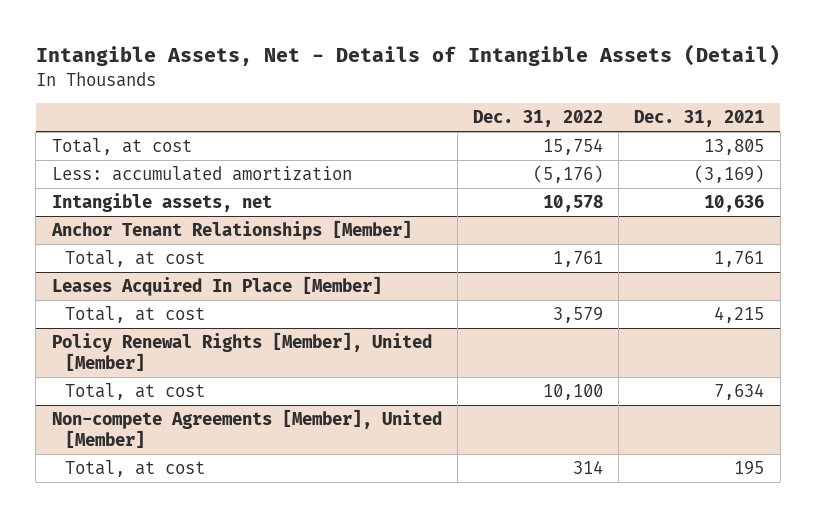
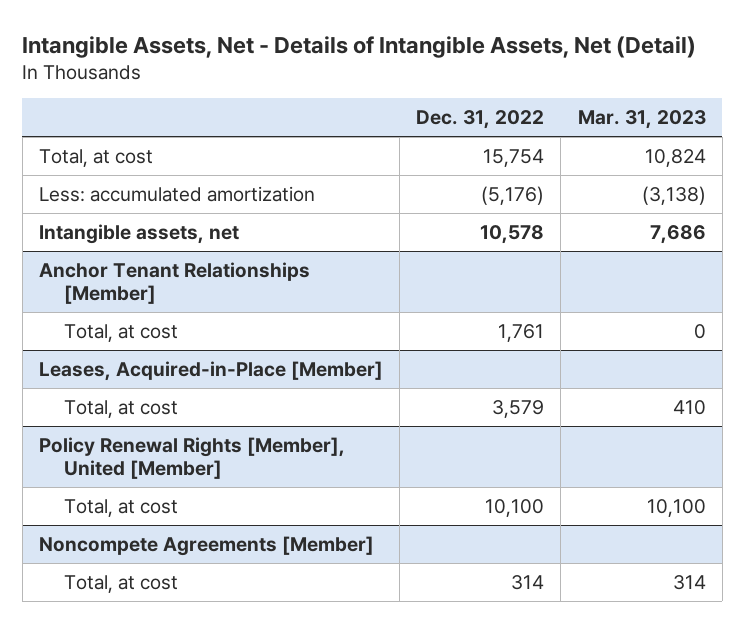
[35,44,780,67] Intangible Assets, Net - Details of Intangible Assets (Detail) -> [22,35,697,58] Intangible Assets, Net - Details of Intangible Assets, Net (Detail)
[634,109,765,127] Dec. 31, 2021 -> none
none -> [577,110,706,130] Mar. 31, 2023
[51,276,382,297] Leases Acquired In Place [Member] -> [39,360,384,381] Leases, Acquired-in-Place [Member]
[51,409,442,448] Non-compete Agreements [Member], United [Member] -> none
none -> [39,535,375,556] Noncompete Agreements [Member]

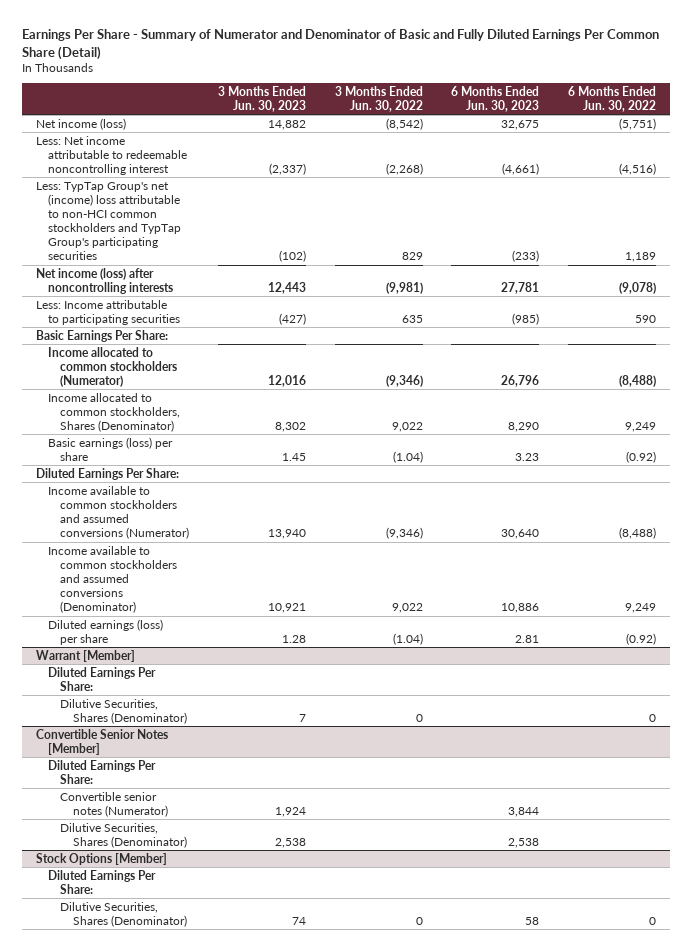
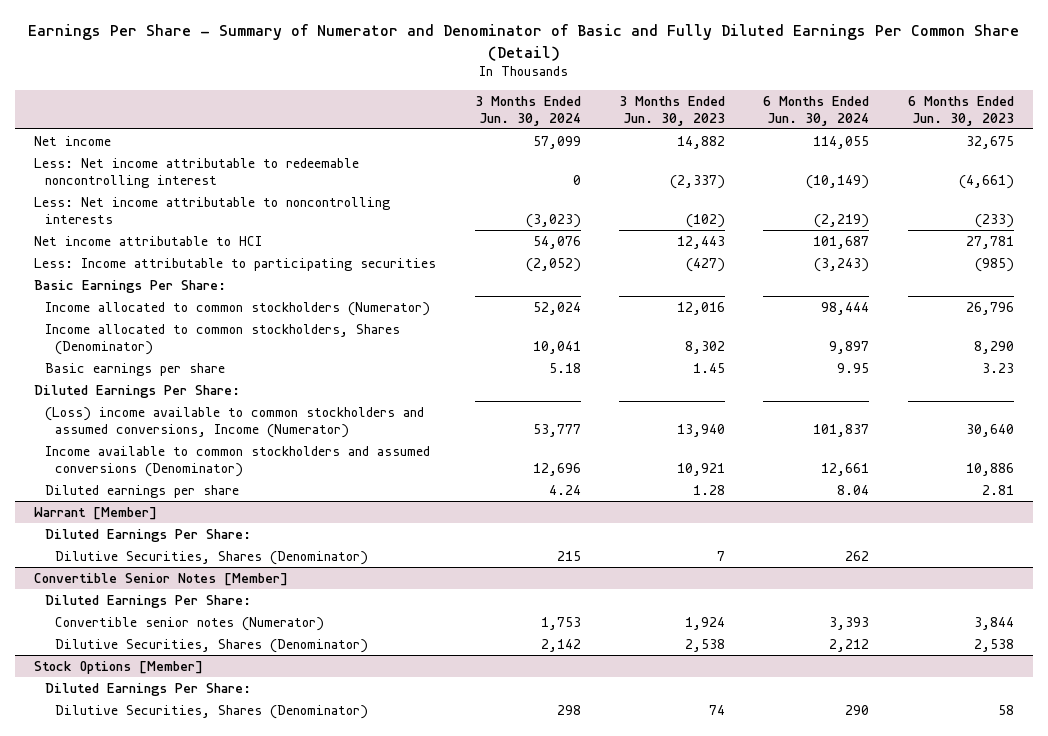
[334,85,423,112] 3 Months Ended Jun. 30, 2022 -> none
[568,85,657,112] 6 Months Ended Jun. 30, 2022 -> none
none -> [474,95,581,126] 3 Months Ended Jun. 30, 2024
none -> [763,95,870,126] 6 Months Ended Jun. 30, 2024
[35,117,126,130] Net income (loss) -> [34,135,112,146] Net income
[35,181,182,261] Less: TypTap Group's net (income) loss attributable to non-HCI common stockholders and TypTap Group's participating securities -> [34,196,391,224] Less: Net income attributable to noncontrolling interests
[35,267,174,294] Net income (loss) after noncontrolling interests -> [34,235,263,246] Net income attributable to HCI
[48,436,174,461] Basic earnings (loss) per share -> [44,362,225,376] Basic earnings per share
[48,485,190,540] Income available to common stockholders and assumed conversions (Numerator) -> [44,406,424,438] (Loss) income available to common stockholders and assumed conversions, Income (Numerator)
[48,618,164,645] Diluted earnings (loss) per share -> [44,484,239,498] Diluted earnings per share

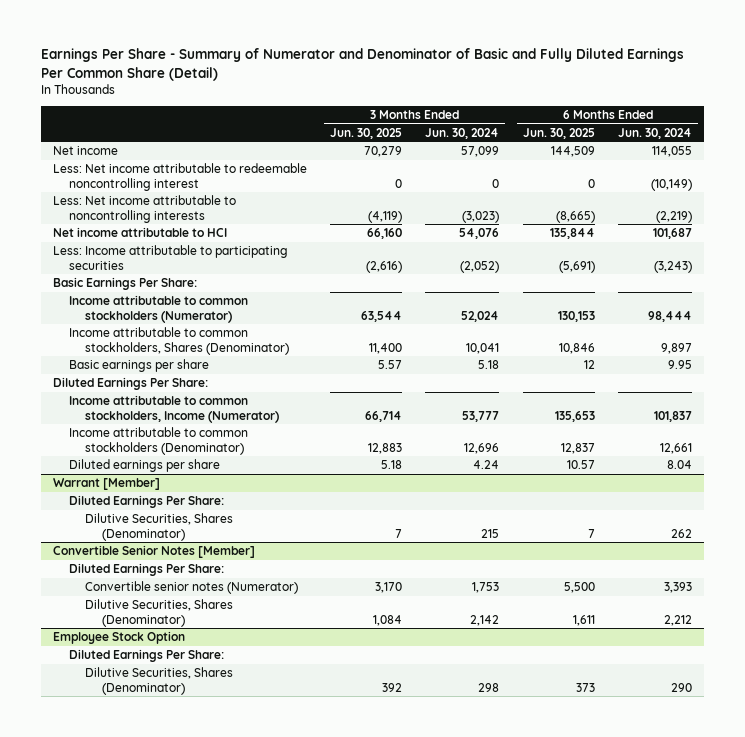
[618,95,725,126] 3 Months Ended Jun. 30, 2023 -> none
[907,95,1014,126] 6 Months Ended Jun. 30, 2023 -> none
none -> [329,127,402,139] Jun. 30, 2025
none -> [522,127,595,139] Jun. 30, 2025
[44,301,430,316] Income allocated to common stockholders (Numerator) -> [68,295,248,323] Income attributable to common stockholders (Numerator)
[44,323,400,355] Income allocated to common stockholders, Shares (Denominator) -> [68,327,290,355] Income attributable to common stockholders, Shares (Denominator)
[44,406,424,438] (Loss) income available to common stockholders and assumed conversions, Income (Numerator) -> [68,395,280,423] Income attributable to common stockholders, Income (Numerator)
[44,445,430,477] Income available to common stockholders and assumed conversions (Denominator) -> [68,427,248,455] Income attributable to common stockholders (Denominator)
[34,660,204,674] Stock Options [Member] -> [52,631,185,645] Employee Stock Option

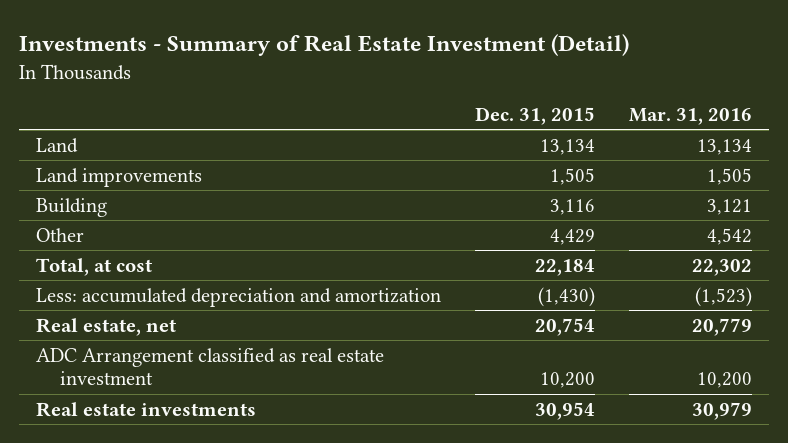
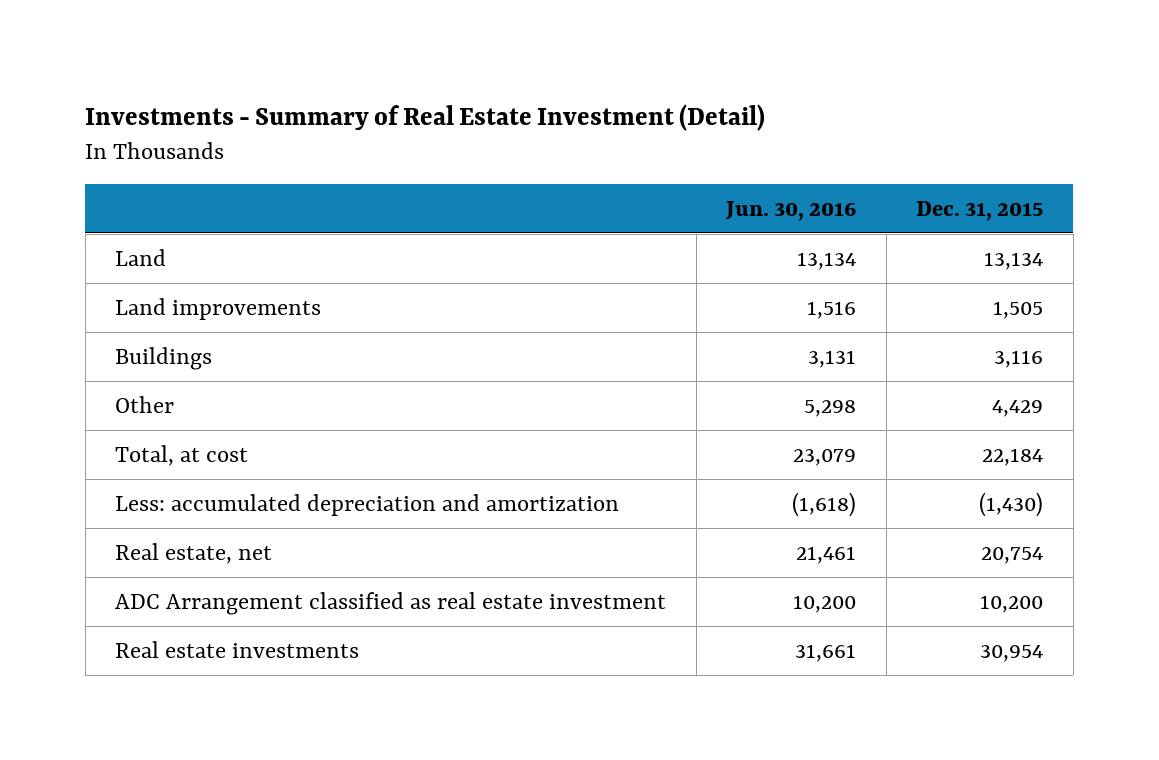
[629,107,753,125] Mar. 31, 2016 -> none
none -> [725,200,857,221] Jun. 30, 2016
[36,197,108,217] Building -> [115,346,213,370] Buildings

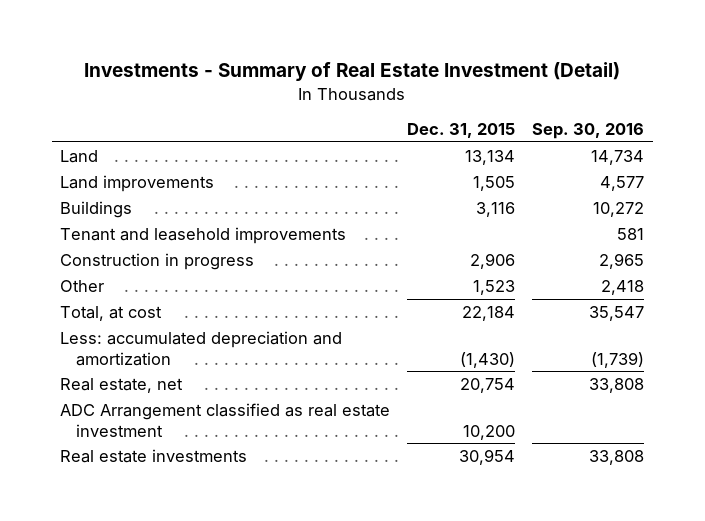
[725,200,857,221] Jun. 30, 2016 -> none
none -> [532,122,645,139] Sep. 30, 2016
none -> [60,226,347,244] Tenant and leasehold improvements
none -> [60,252,255,270] Construction in progress
[992,399,1044,417] 4,429 -> [473,279,516,295] 1,523

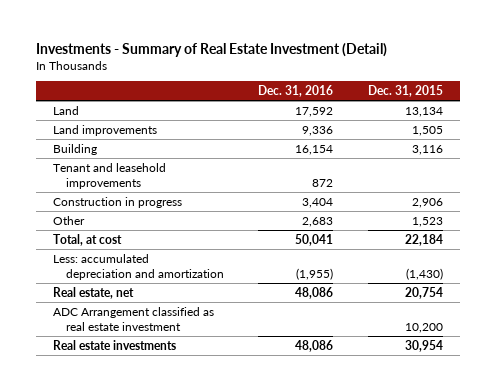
[532,122,645,139] Sep. 30, 2016 -> none
none -> [258,85,334,98] Dec. 31, 2016
[60,200,133,218] Buildings -> [53,143,98,155] Building

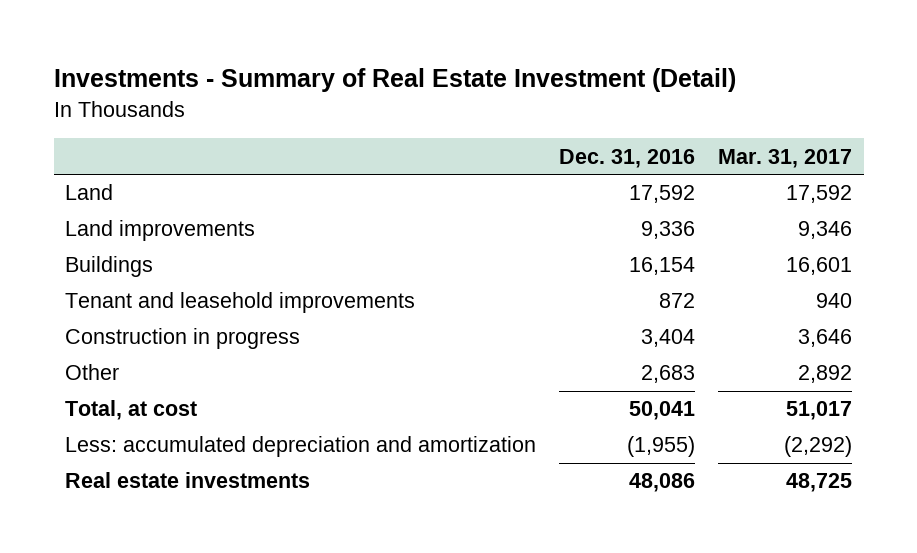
[368,85,444,98] Dec. 31, 2015 -> none
none -> [718,148,853,168] Mar. 31, 2017
[53,143,98,155] Building -> [65,256,154,278] Buildings
[53,286,135,299] Real estate, net -> none
[53,306,215,331] ADC Arrangement classified as real estate investment -> none

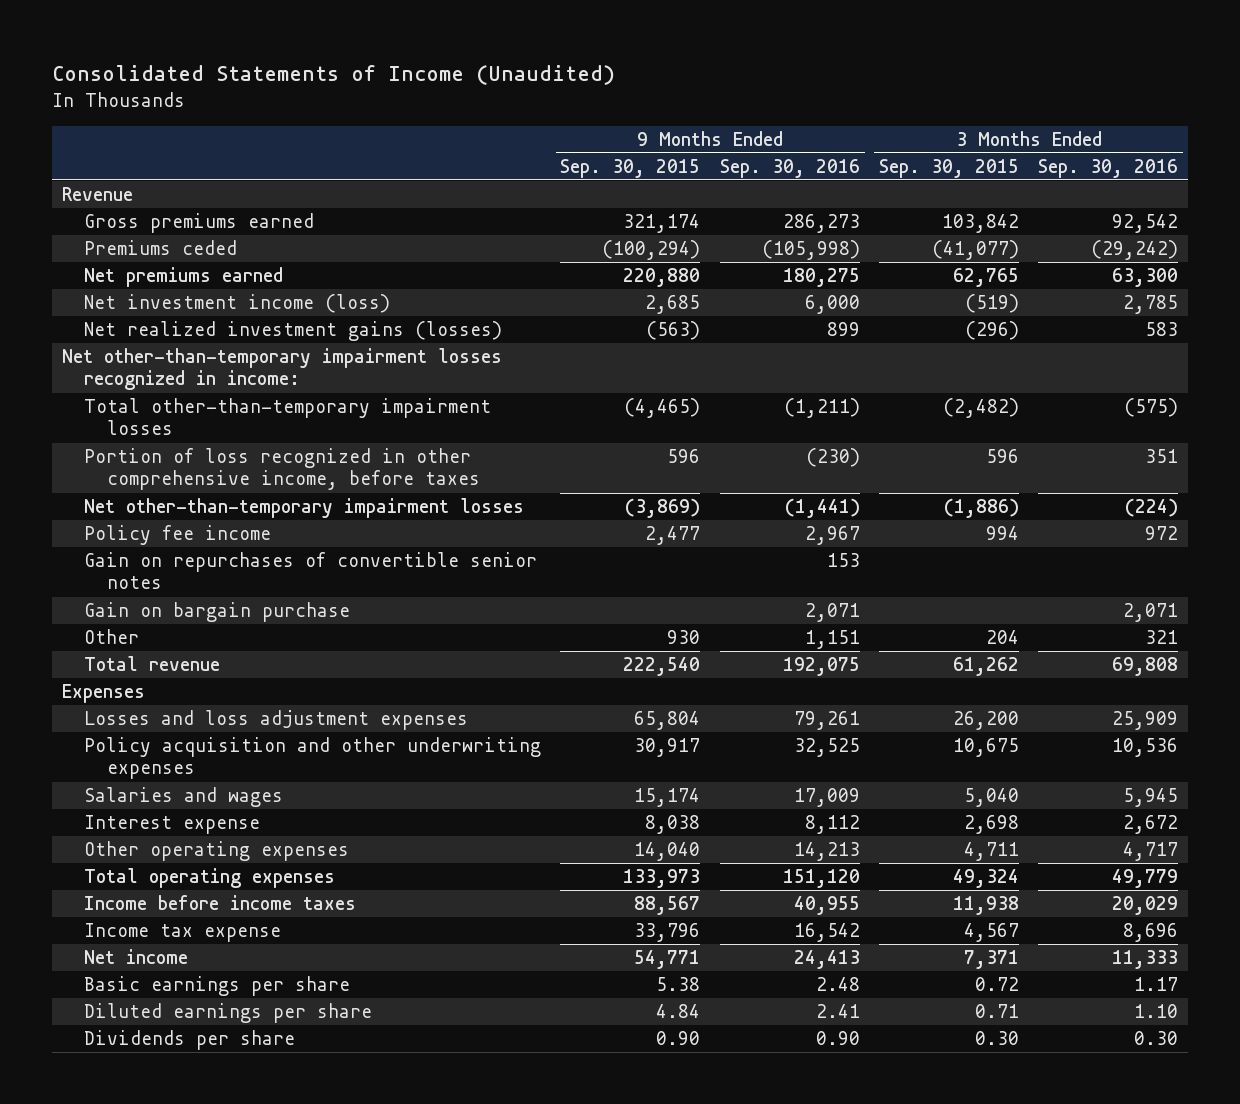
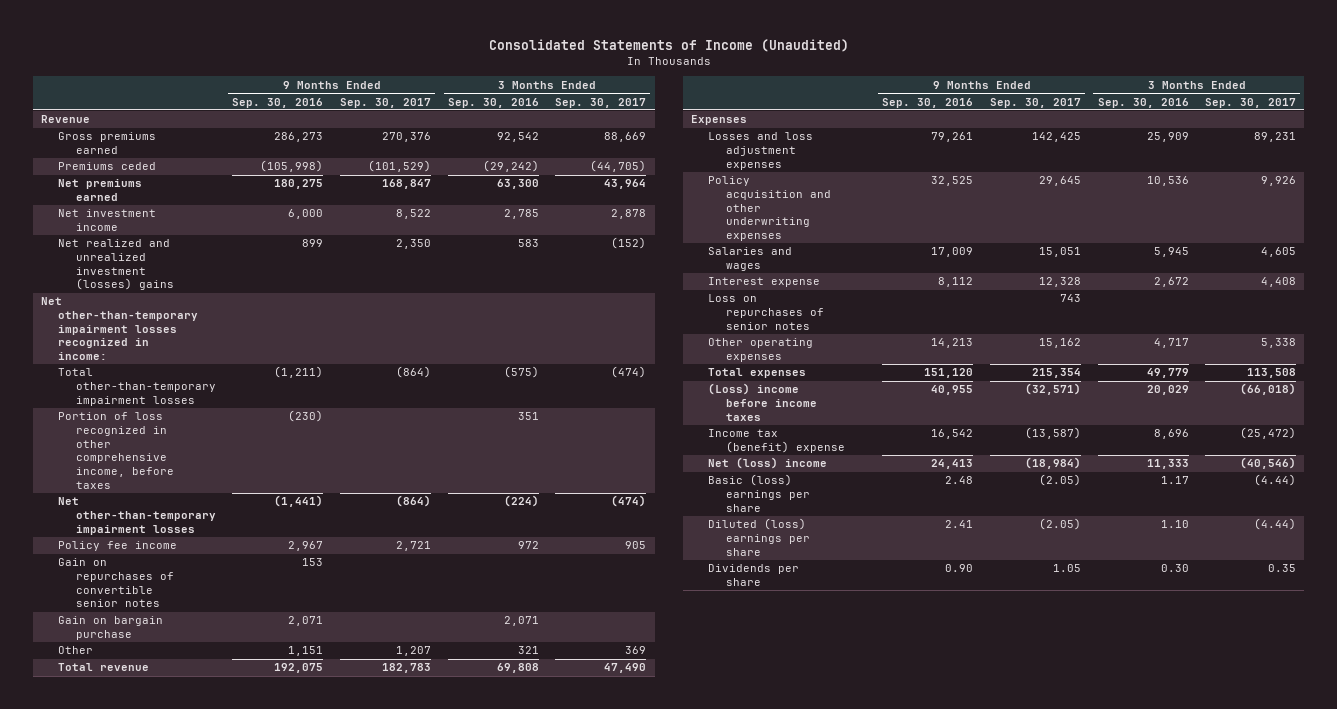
[560,158,701,178] Sep. 30, 2015 -> none
[878,158,1019,178] Sep. 30, 2015 -> none
none -> [340,97,432,108] Sep. 30, 2017
none -> [555,97,647,108] Sep. 30, 2017
[84,294,391,314] Net investment income (loss) -> [58,209,157,232] Net investment income
[84,321,503,342] Net realized investment gains (losses) -> [58,239,174,291] Net realized and unrealized investment (losses) gains
none -> [708,294,824,330] Loss on repurchases of senior notes
[84,868,336,889] Total operating expenses -> [708,368,807,379] Total expenses
[84,895,357,911] Income before income taxes -> [708,383,817,421] (Loss) income before income taxes
[84,923,282,943] Income tax expense -> [708,429,845,454] Income tax (benefit) expense
[84,949,189,965] Net income -> [708,457,828,470] Net (loss) income
[84,976,351,997] Basic earnings per share -> [708,474,810,512] Basic (loss) earnings per share
[84,1003,373,1024] Diluted earnings per share -> [708,518,810,556] Diluted (loss) earnings per share

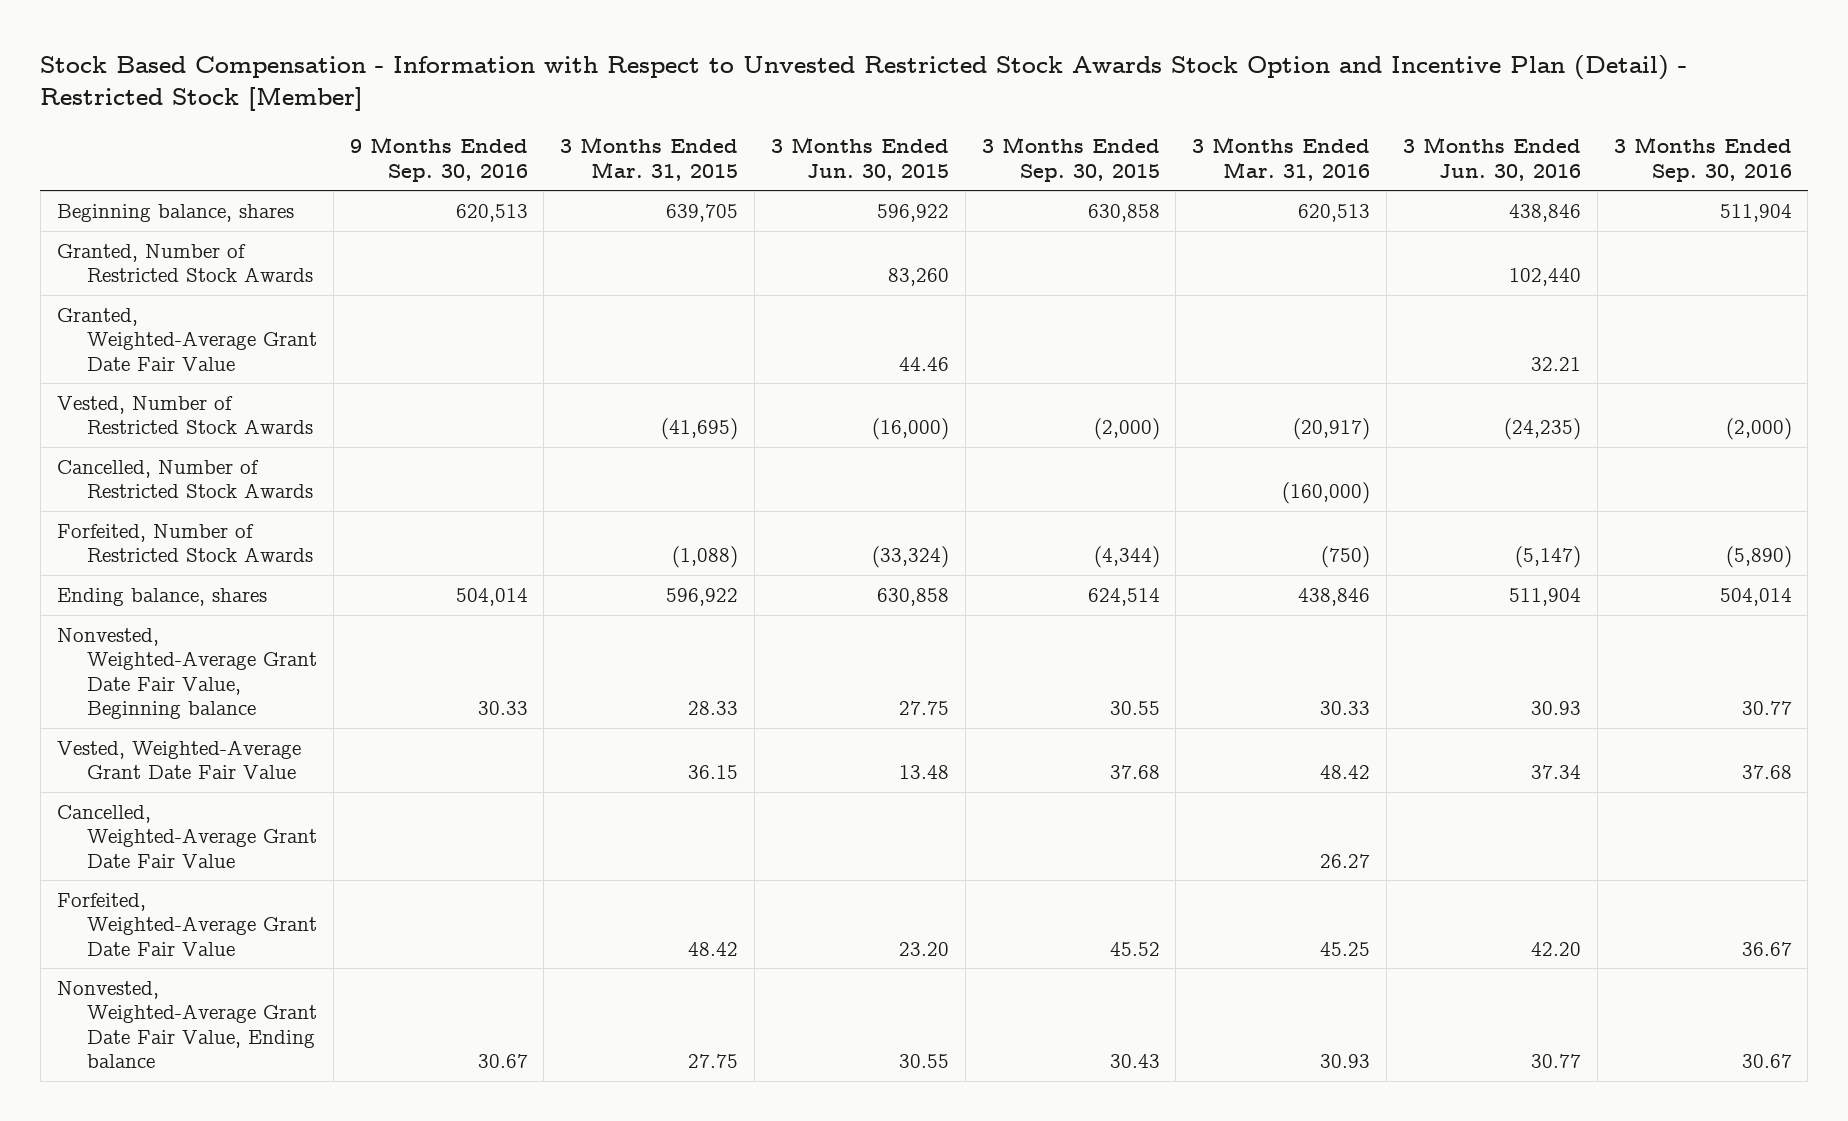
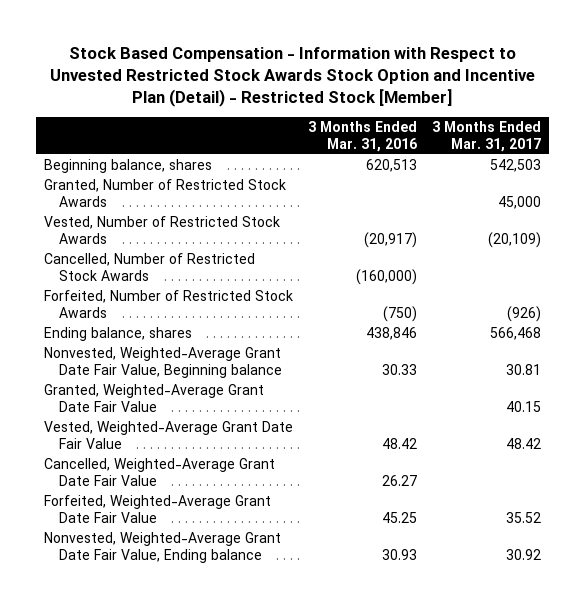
[349,137,528,182] 9 Months Ended Sep. 30, 2016 -> none
[560,137,739,181] 3 Months Ended Mar. 31, 2015 -> none
[770,137,949,181] 3 Months Ended Jun. 30, 2015 -> none
[981,137,1160,182] 3 Months Ended Sep. 30, 2015 -> none
[1402,137,1581,181] 3 Months Ended Jun. 30, 2016 -> none
[1613,137,1792,182] 3 Months Ended Sep. 30, 2016 -> none
none -> [432,121,542,152] 3 Months Ended Mar. 31, 2017
[56,308,317,371] Granted, Weighted-Average Grant Date Fair Value -> [43,384,264,412] Granted, Weighted-Average Grant Date Fair Value

